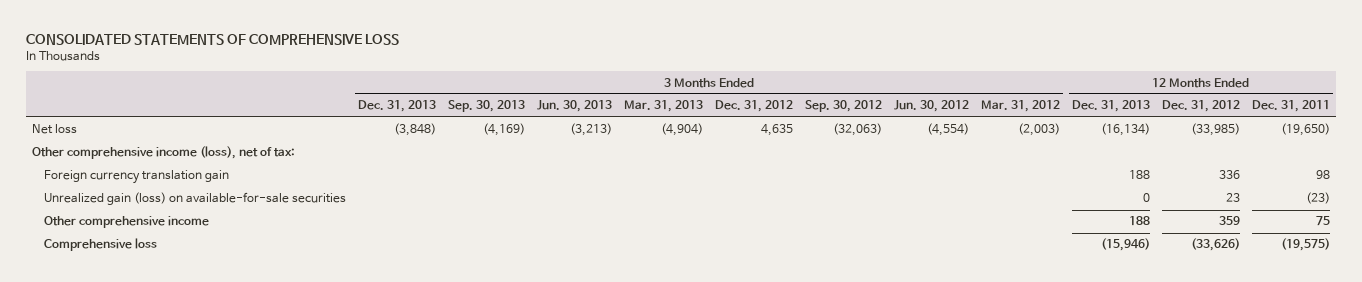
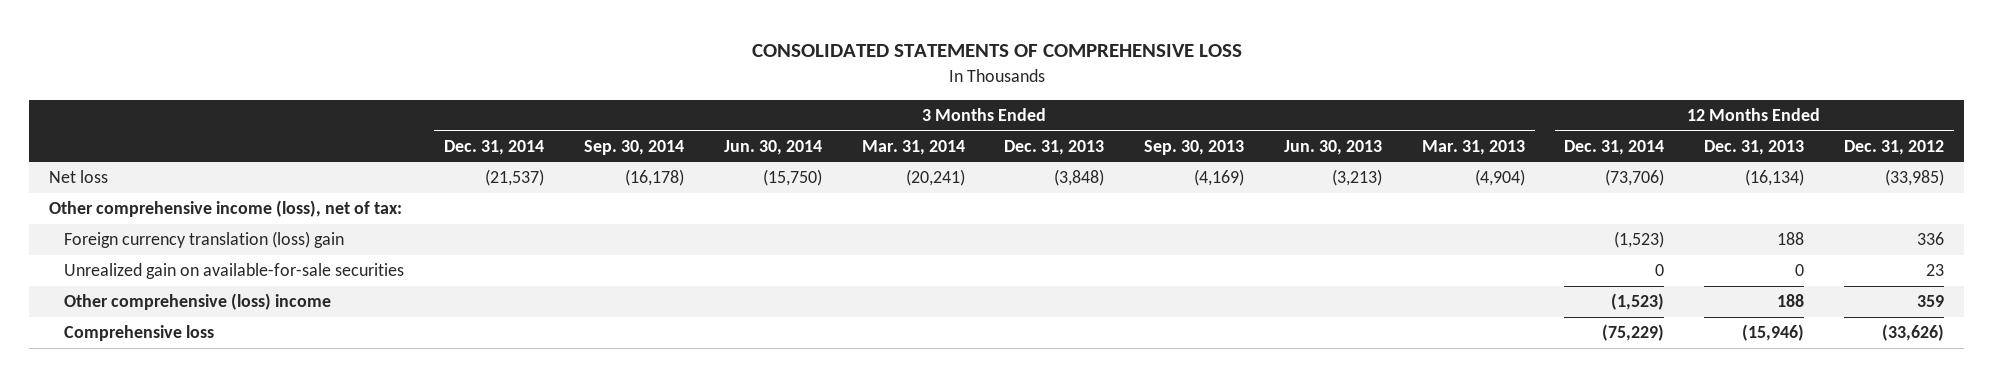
[715,100,794,113] Dec. 31, 2012 -> none
[805,100,883,113] Sep. 30, 2012 -> none
[894,100,970,113] Jun. 30, 2012 -> none
[981,100,1061,113] Mar. 31, 2012 -> none
[1252,100,1331,113] Dec. 31, 2011 -> none
none -> [444,139,545,155] Dec. 31, 2014
none -> [584,139,685,155] Sep. 30, 2014
none -> [723,139,822,155] Jun. 30, 2014
none -> [861,139,965,155] Mar. 31, 2014
none -> [1564,139,1665,155] Dec. 31, 2014
[44,170,230,185] Foreign currency translation gain -> [64,231,345,249] Foreign currency translation (loss) gain
[44,192,347,206] Unrealized gain (loss) on available-for-sale securities -> [64,263,405,280] Unrealized gain on available-for-sale securities
[44,216,210,229] Other comprehensive income -> [64,293,332,311] Other comprehensive (loss) income

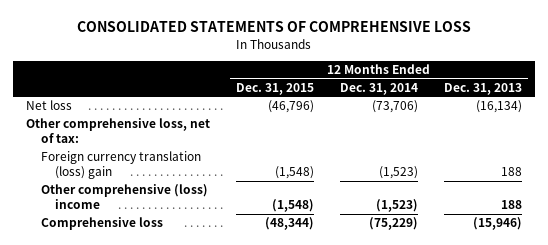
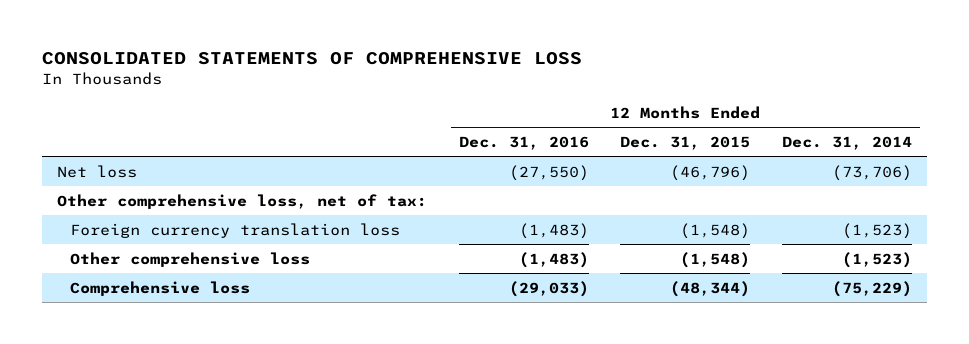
[443,82,522,95] Dec. 31, 2013 -> none
none -> [458,136,589,151] Dec. 31, 2016
[40,151,201,180] Foreign currency translation (loss) gain -> [70,222,401,238] Foreign currency translation loss
[40,184,208,210] Other comprehensive (loss) income -> [70,251,311,267] Other comprehensive loss

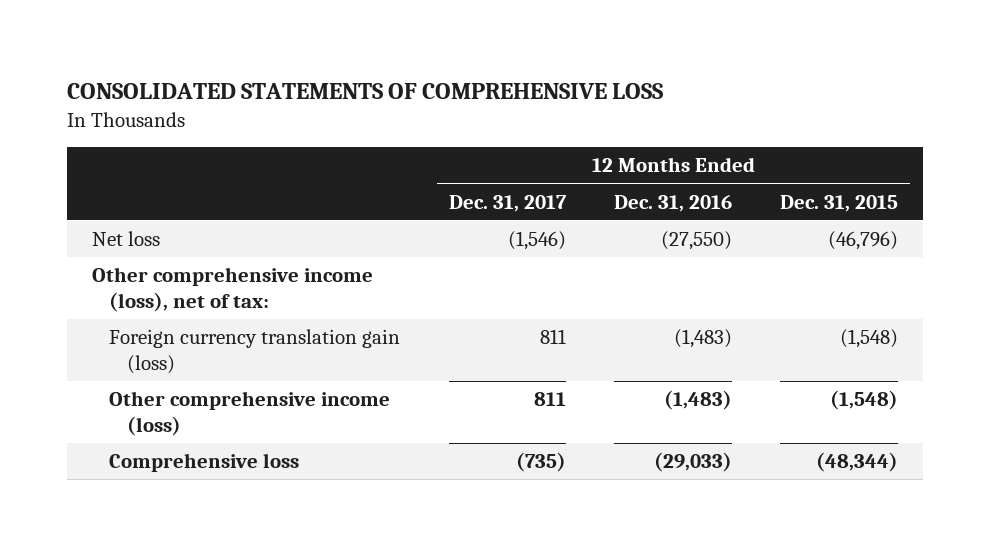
[781,136,912,151] Dec. 31, 2014 -> none
none -> [448,194,567,212] Dec. 31, 2017
[57,193,428,209] Other comprehensive loss, net of tax: -> [91,267,373,312] Other comprehensive income (loss), net of tax:
[70,222,401,238] Foreign currency translation loss -> [109,329,401,374] Foreign currency translation gain (loss)
[70,251,311,267] Other comprehensive loss -> [109,391,391,436] Other comprehensive income (loss)

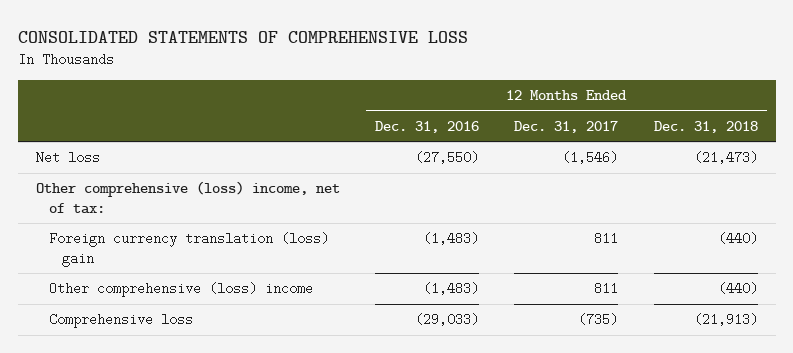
[780,194,899,212] Dec. 31, 2015 -> none
none -> [653,121,758,134] Dec. 31, 2018
[91,267,373,312] Other comprehensive income (loss), net of tax: -> [35,181,340,214] Other comprehensive (loss) income, net of tax:
[109,329,401,374] Foreign currency translation gain (loss) -> [48,232,329,267] Foreign currency translation (loss) gain
[109,391,391,436] Other comprehensive income (loss) -> [48,282,313,298] Other comprehensive (loss) income

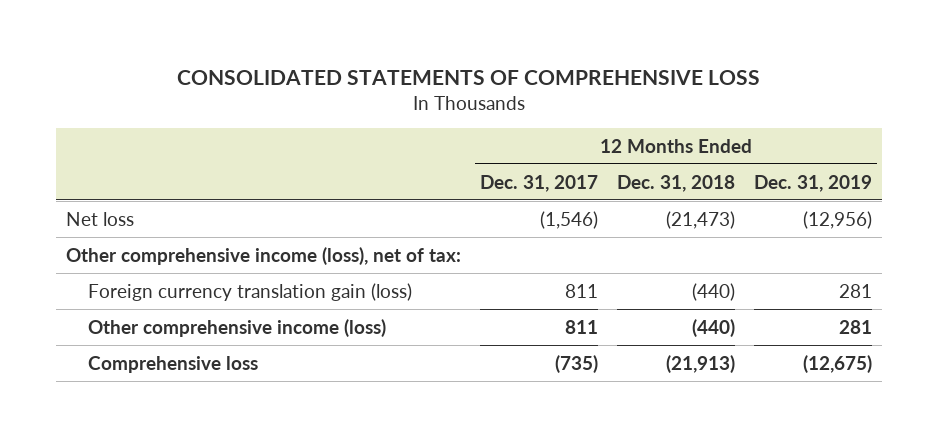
[375,121,480,134] Dec. 31, 2016 -> none
none -> [754,174,873,192] Dec. 31, 2019
[35,181,340,214] Other comprehensive (loss) income, net of tax: -> [66,246,462,265] Other comprehensive income (loss), net of tax:
[48,232,329,267] Foreign currency translation (loss) gain -> [87,282,412,301] Foreign currency translation gain (loss)
[48,282,313,298] Other comprehensive (loss) income -> [87,318,386,337] Other comprehensive income (loss)

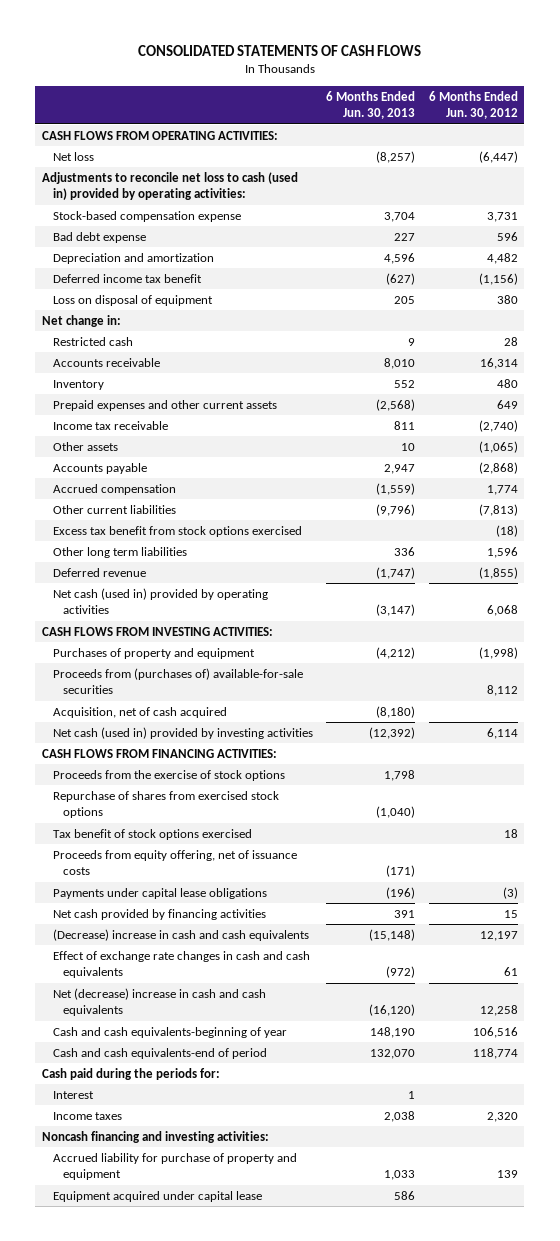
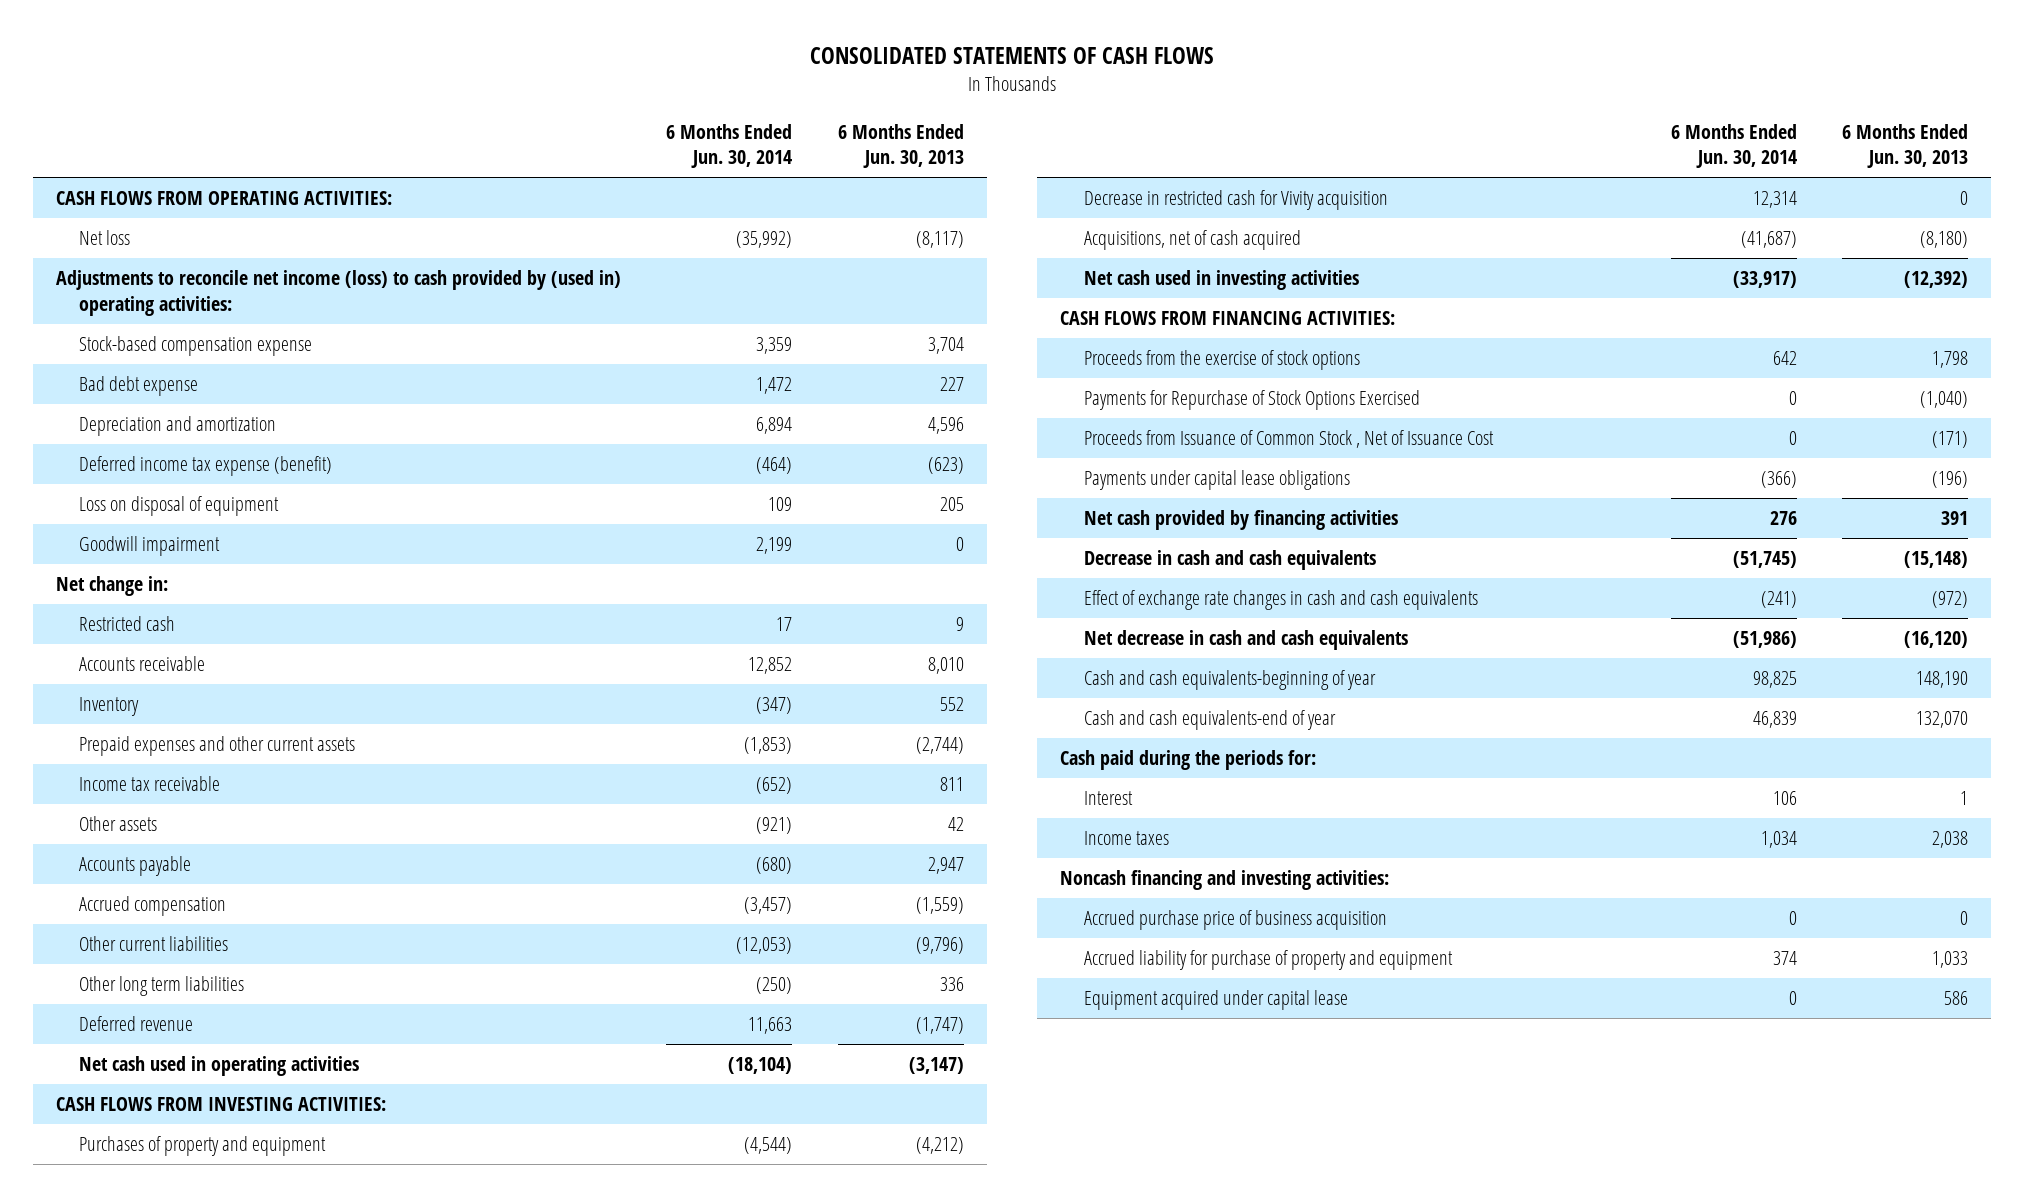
[428,91,518,120] 6 Months Ended Jun. 30, 2012 -> none
none -> [666,123,793,169] 6 Months Ended Jun. 30, 2014
[376,150,416,163] (8,257) -> [916,231,965,249] (8,117)
[42,171,299,201] Adjustments to reconcile net loss to cash (used in) provided by operating activities: -> [55,270,621,316] Adjustments to reconcile net income (loss) to cash provided by (used in) operating activities:
[52,273,202,283] Deferred income tax benefit -> [79,456,333,477] Deferred income tax expense (benefit)
[386,272,416,285] (627) -> [928,457,965,475] (623)
none -> [79,536,221,557] Goodwill impairment
[376,398,416,411] (2,568) -> [916,737,965,755] (2,744)
[401,442,416,451] 10 -> [948,817,965,832] 42
[52,525,302,537] Excess tax benefit from stock options exercised -> none
[52,587,268,615] Net cash (used in) provided by operating activities -> [79,1056,360,1077] Net cash used in operating activities
[52,667,303,695] Proceeds from (purchases of) available-for-sale securities -> none
none -> [1083,190,1388,211] Decrease in restricted cash for Vivity acquisition
[52,706,227,718] Acquisition, net of cash acquired -> [1083,230,1301,251] Acquisitions, net of cash acquired
[52,726,313,739] Net cash (used in) provided by investing activities -> [1083,270,1359,291] Net cash used in investing activities
[52,828,252,840] Tax benefit of stock options exercised -> none
[52,790,279,819] Repurchase of shares from exercised stock options -> [1083,390,1420,411] Payments for Repurchase of Stock Options Exercised
[52,849,297,876] Proceeds from equity offering, net of issuance costs -> [1083,430,1494,449] Proceeds from Issuance of Common Stock , Net of Issuance Cost
[52,928,309,941] (Decrease) increase in cash and cash equivalents -> [1083,550,1376,571] Decrease in cash and cash equivalents
[52,987,266,1017] Net (decrease) increase in cash and cash equivalents -> [1083,630,1408,651] Net decrease in cash and cash equivalents
[52,1047,267,1059] Cash and cash equivalents-end of period -> [1083,710,1336,731] Cash and cash equivalents-end of year
none -> [1083,910,1387,931] Accrued purchase price of business acquisition

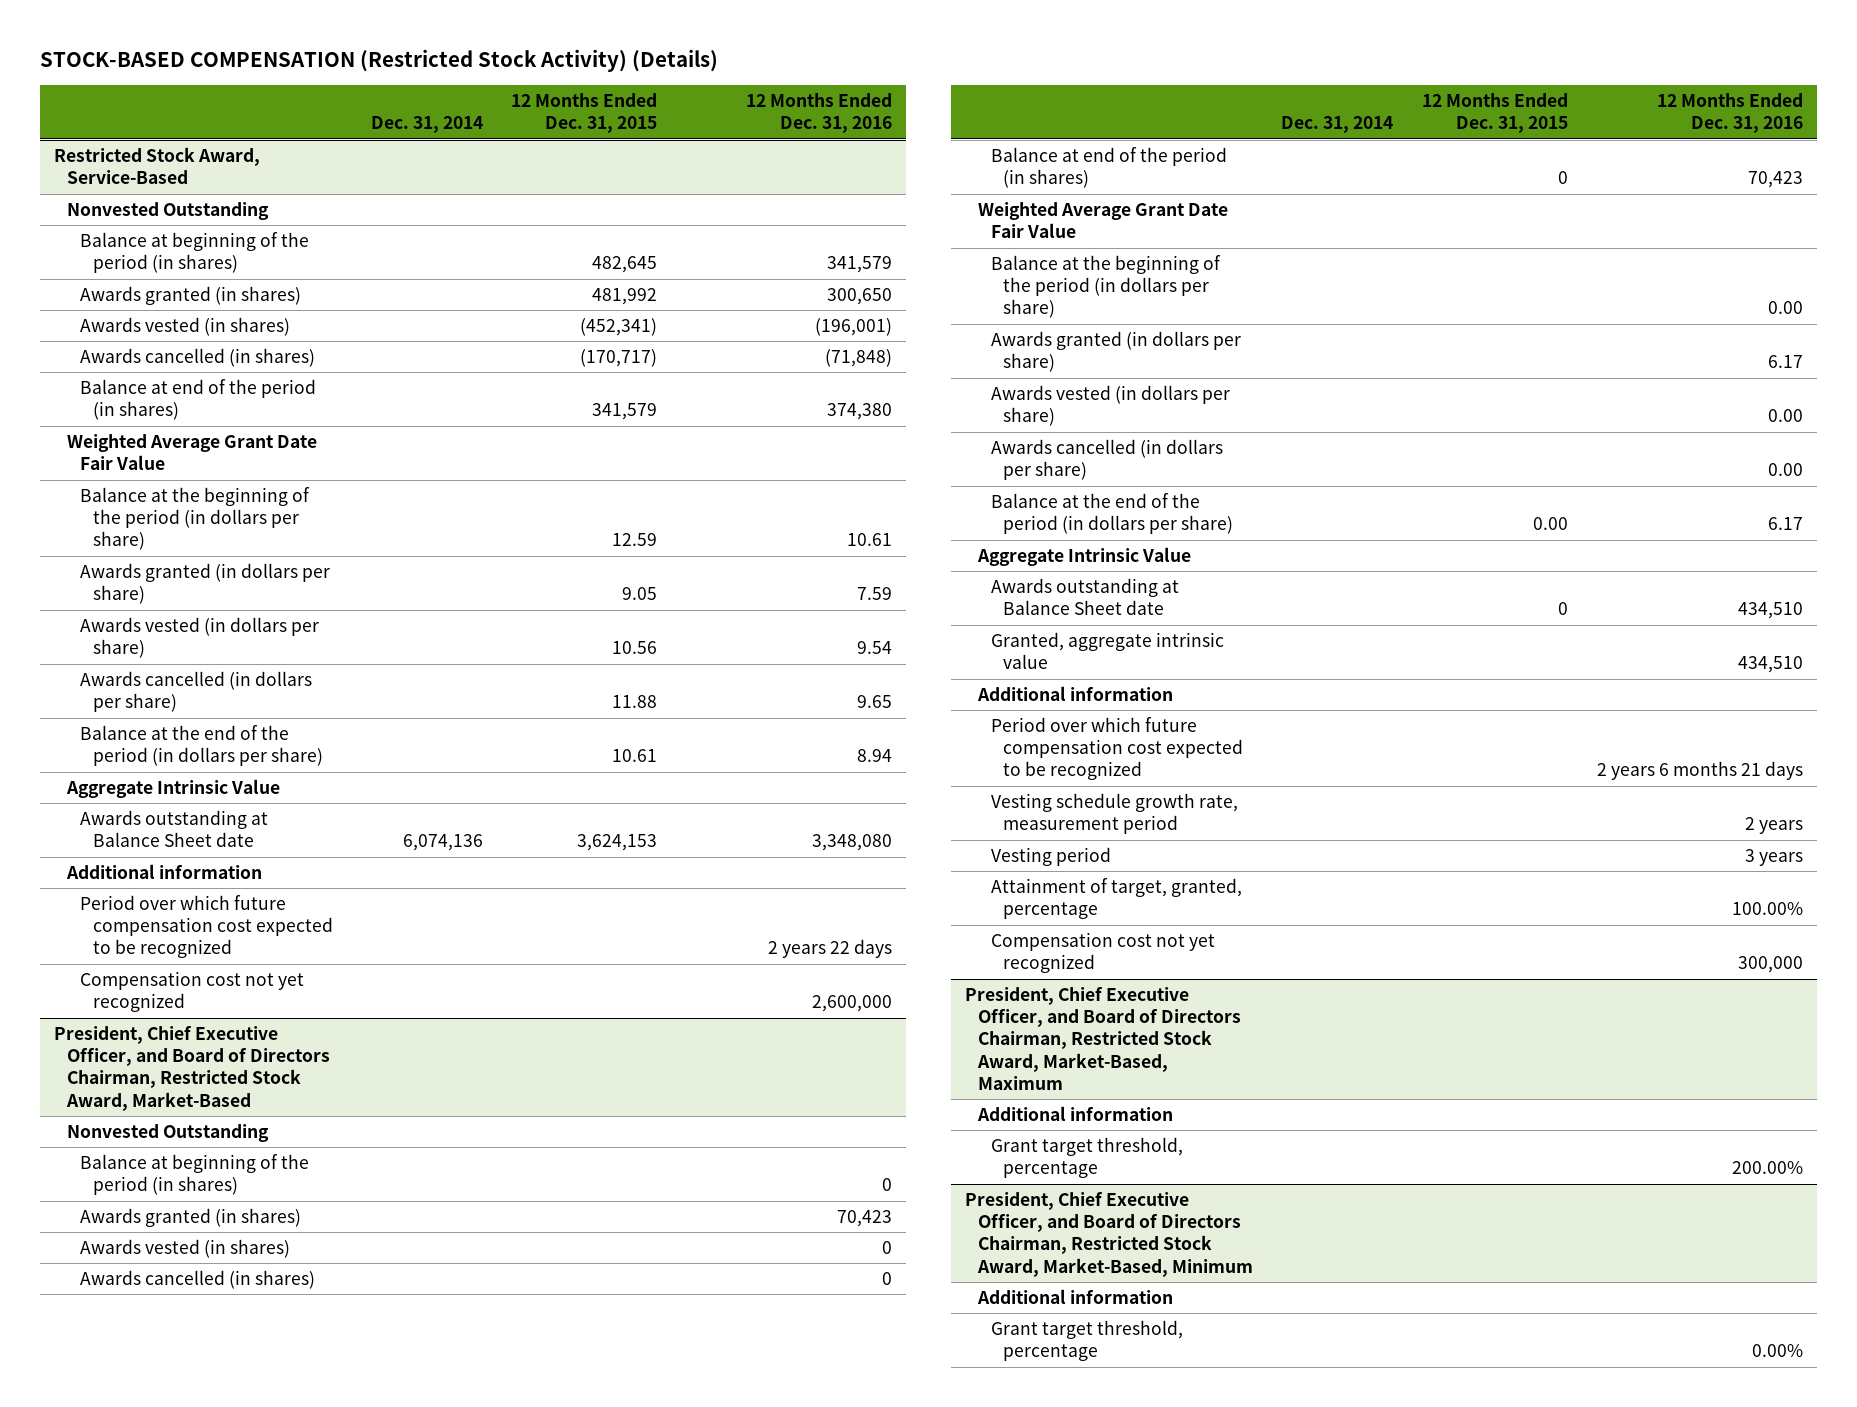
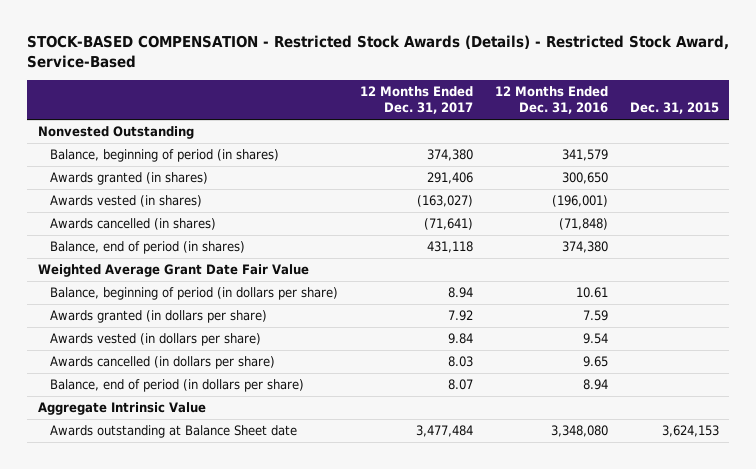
[39,49,718,73] STOCK-BASED COMPENSATION (Restricted Stock Activity) (Details) -> [26,34,729,68] STOCK-BASED COMPENSATION - Restricted Stock Awards (Details) - Restricted Stock Award, Service-Based
[370,116,483,134] Dec. 31, 2014 -> none
[511,93,658,134] 12 Months Ended Dec. 31, 2015 -> none
none -> [360,85,474,115] 12 Months Ended Dec. 31, 2017
none -> [629,102,719,115] Dec. 31, 2015
[54,147,261,185] Restricted Stock Award, Service-Based -> none
[79,232,309,274] Balance at beginning of the period (in shares) -> [50,149,280,163] Balance, beginning of period (in shares)
[79,379,316,421] Balance at end of the period (in shares) -> [50,241,246,255] Balance, end of period (in shares)
[79,487,310,551] Balance at the beginning of the period (in dollars per share) -> [50,287,339,301] Balance, beginning of period (in dollars per share)
[79,725,323,767] Balance at the end of the period (in dollars per share) -> [50,379,305,393] Balance, end of period (in dollars per share)
[66,864,263,880] Additional information -> none
[79,895,333,959] Period over which future compensation cost expected to be recognized -> none
[79,971,304,1013] Compensation cost not yet recognized -> none
[54,1025,331,1111] President, Chief Executive Officer, and Board of Directors Chairman, Restricted Stock Award, Market-Based -> none
[67,1124,270,1143] Nonvested Outstanding -> none
[79,1154,309,1196] Balance at beginning of the period (in shares) -> none
[79,1208,301,1228] Awards granted (in shares) -> none
[79,1239,290,1259] Awards vested (in shares) -> none
[79,1270,315,1290] Awards cancelled (in shares) -> none
[990,147,1227,189] Balance at end of the period (in shares) -> none
[977,202,1228,239] Weighted Average Grant Date Fair Value -> none
[990,255,1221,319] Balance at the beginning of the period (in dollars per share) -> none
[990,331,1241,373] Awards granted (in dollars per share) -> none
[990,385,1230,427] Awards vested (in dollars per share) -> none
[990,439,1223,481] Awards cancelled (in dollars per share) -> none
[990,493,1234,535] Balance at the end of the period (in dollars per share) -> none
[976,547,1191,567] Aggregate Intrinsic Value -> none
[990,578,1179,616] Awards outstanding at Balance Sheet date -> none
[990,632,1224,670] Granted, aggregate intrinsic value -> none
[976,686,1173,702] Additional information -> none
[990,717,1244,781] Period over which future compensation cost expected to be recognized -> none
[990,793,1238,835] Vesting schedule growth rate, measurement period -> none
[990,847,1111,867] Vesting period -> none
[990,878,1242,920] Attainment of target, granted, percentage -> none
[990,932,1215,974] Compensation cost not yet recognized -> none
[964,986,1241,1090] President, Chief Executive Officer, and Board of Directors Chairman, Restricted Stock Award, Market-Based, Maximum -> none
[976,1106,1173,1122] Additional information -> none
[990,1137,1183,1179] Grant target threshold, percentage -> none
[964,1191,1253,1277] President, Chief Executive Officer, and Board of Directors Chairman, Restricted Stock Award, Market-Based, Minimum -> none
[976,1289,1173,1305] Additional information -> none
[990,1320,1183,1362] Grant target threshold, percentage -> none

